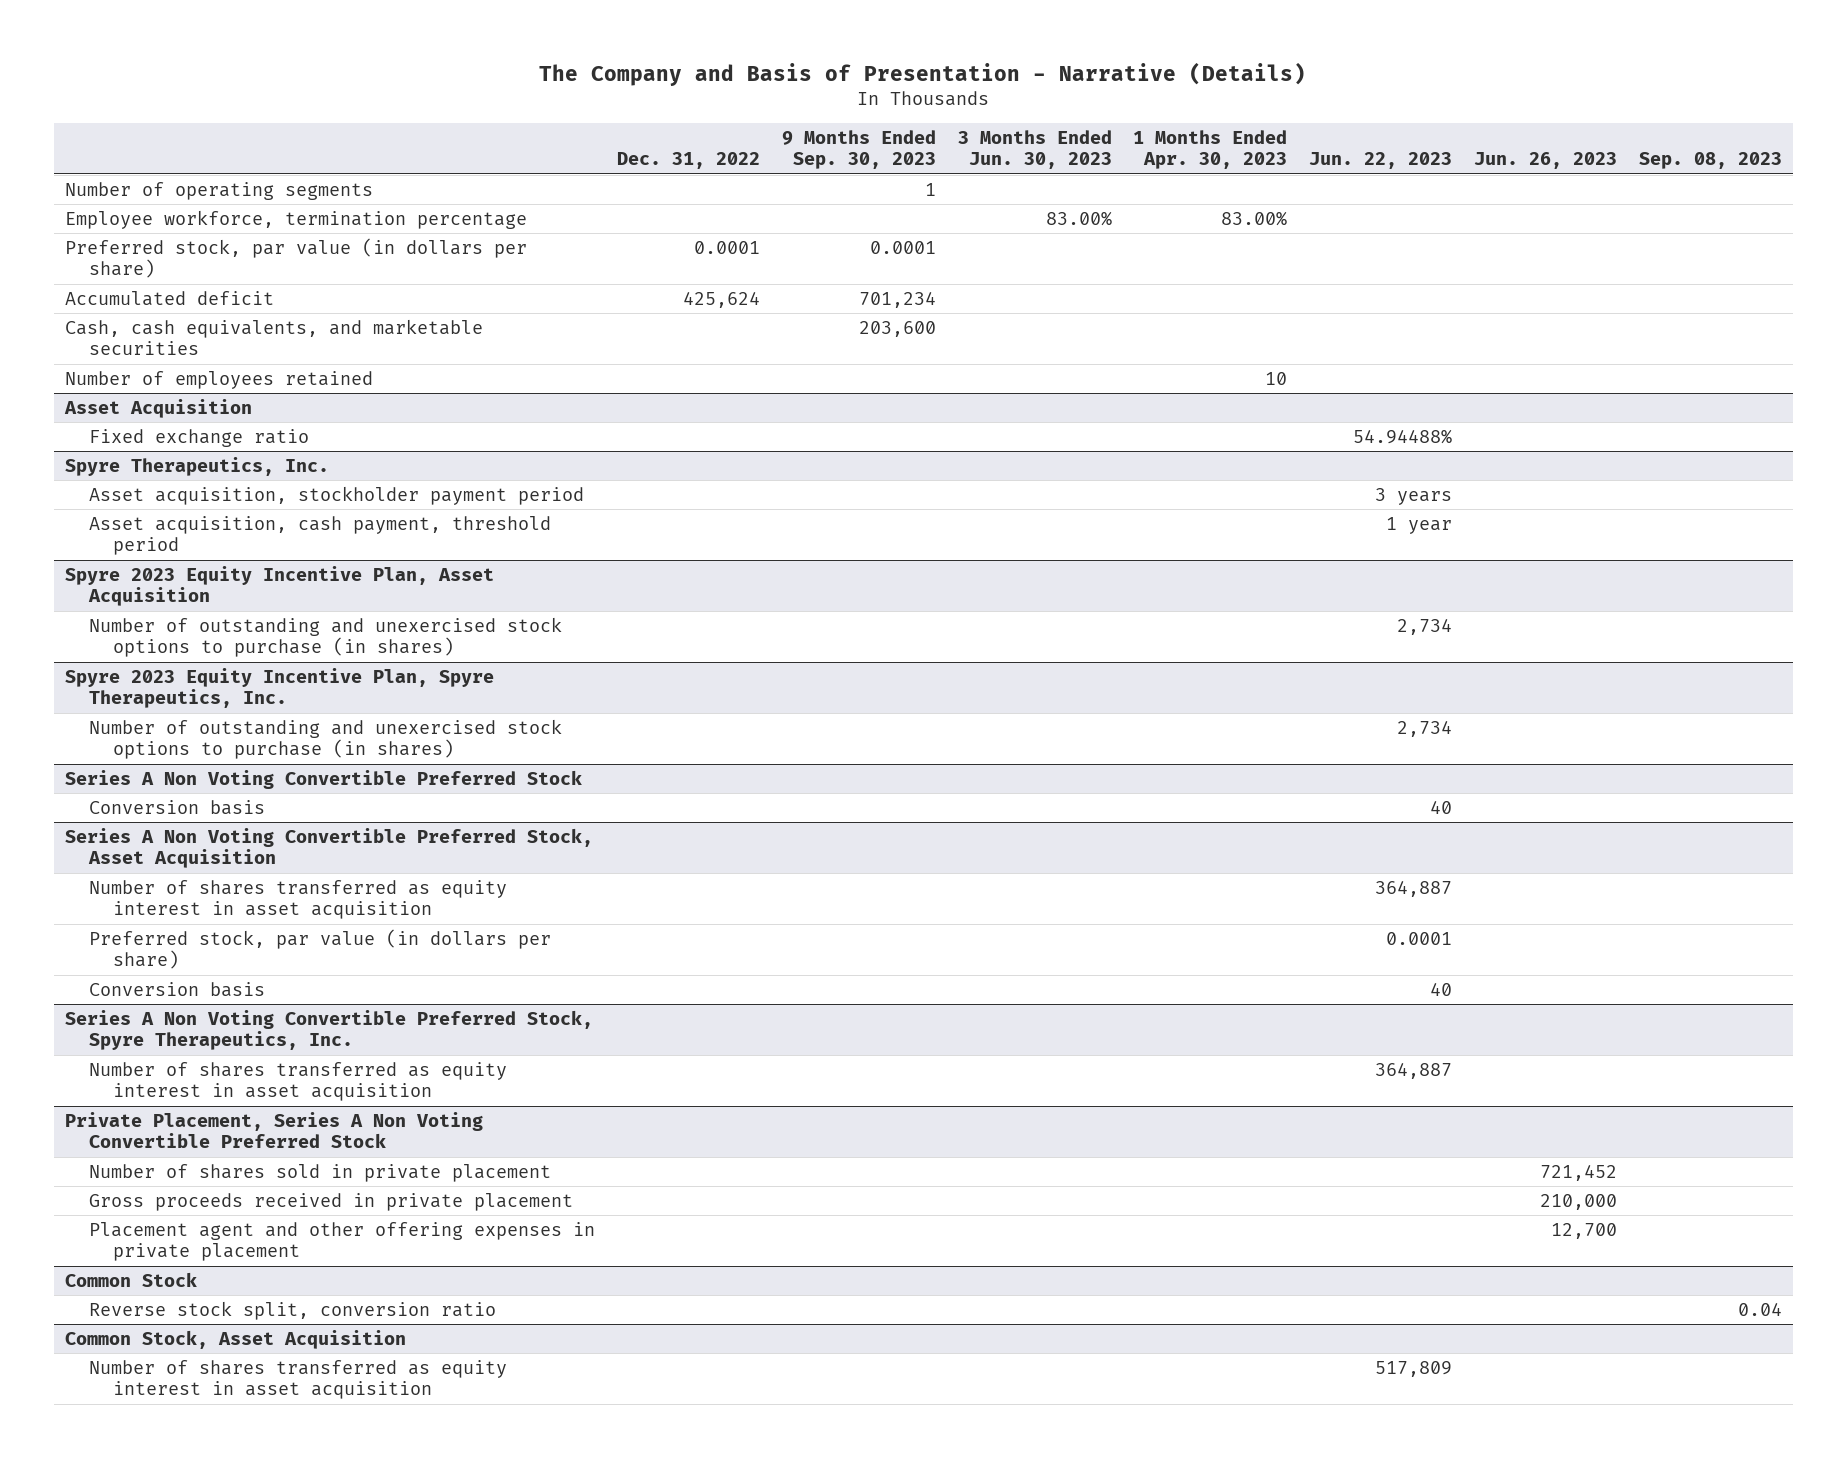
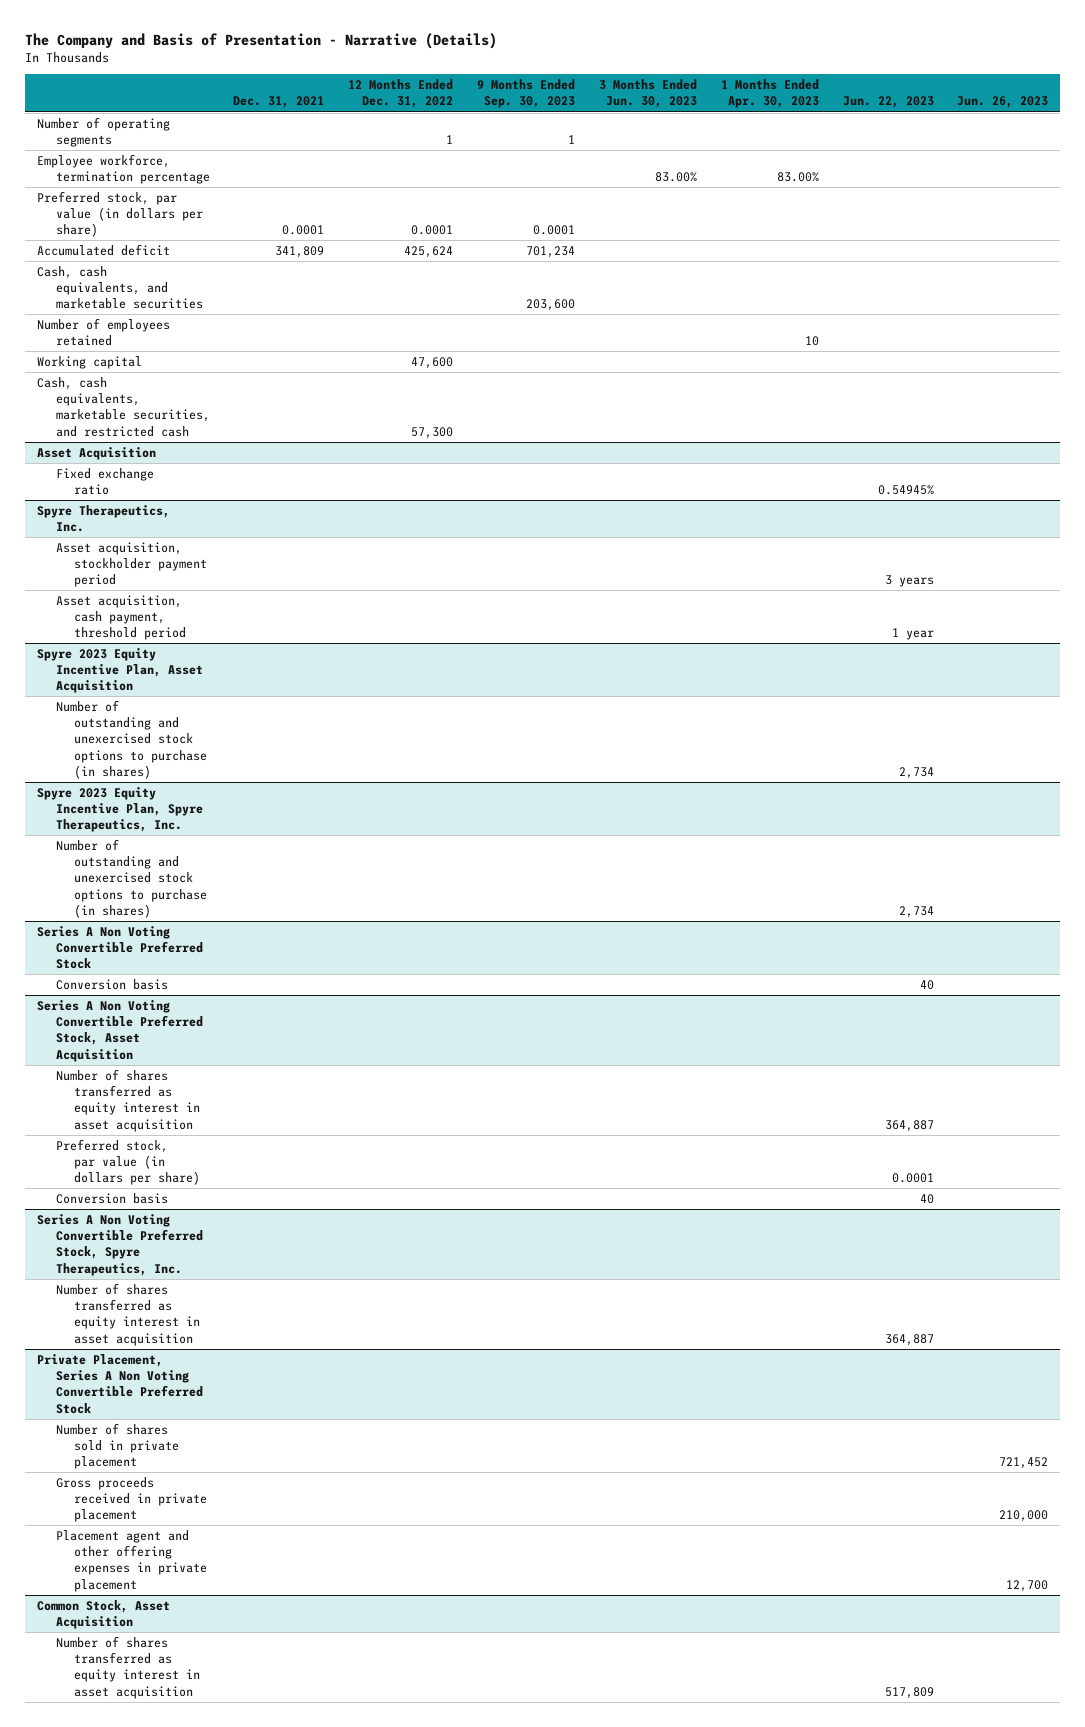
[616,152,760,170] Dec. 31, 2022 -> none
[1639,152,1783,170] Sep. 08, 2023 -> none
none -> [233,96,325,109] Dec. 31, 2021
none -> [348,79,454,109] 12 Months Ended Dec. 31, 2022
none -> [37,355,143,369] Working capital
none -> [37,376,210,437] Cash, cash equivalents, marketable securities, and restricted cash
[1353,428,1453,444] 54.94488% -> [877,485,934,496] 0.54945%
[64,1271,197,1287] Common Stock -> none
[88,1300,496,1320] Reverse stock split, conversion ratio -> none

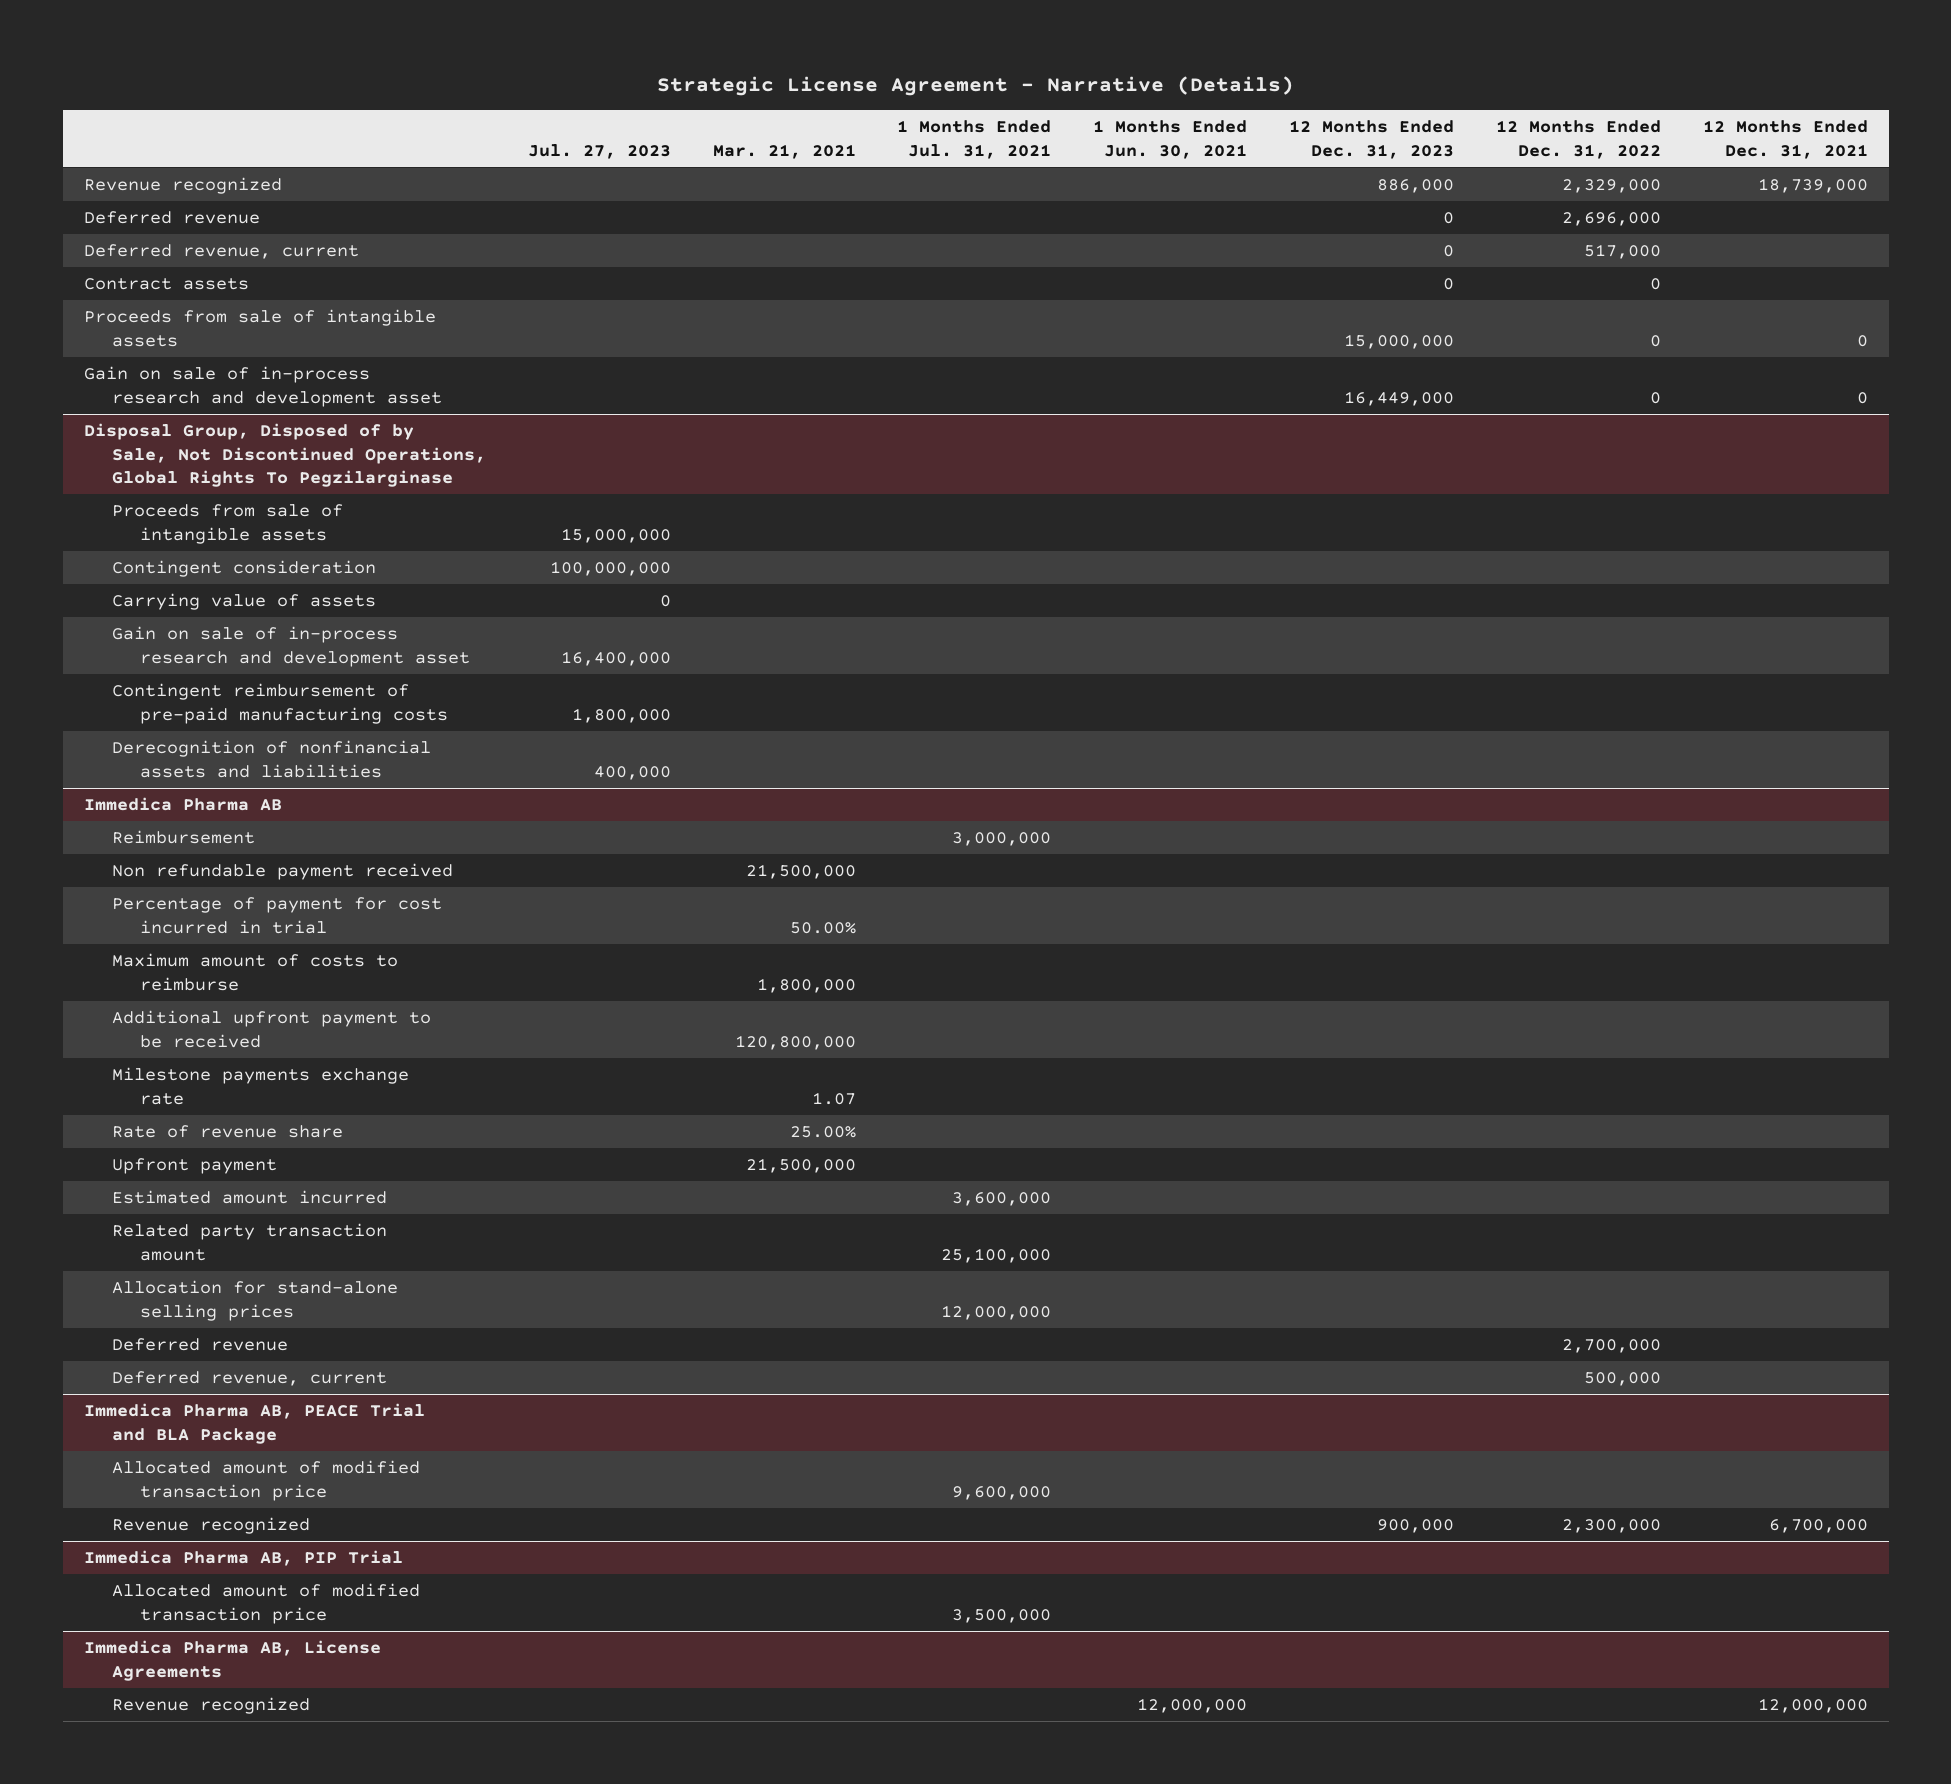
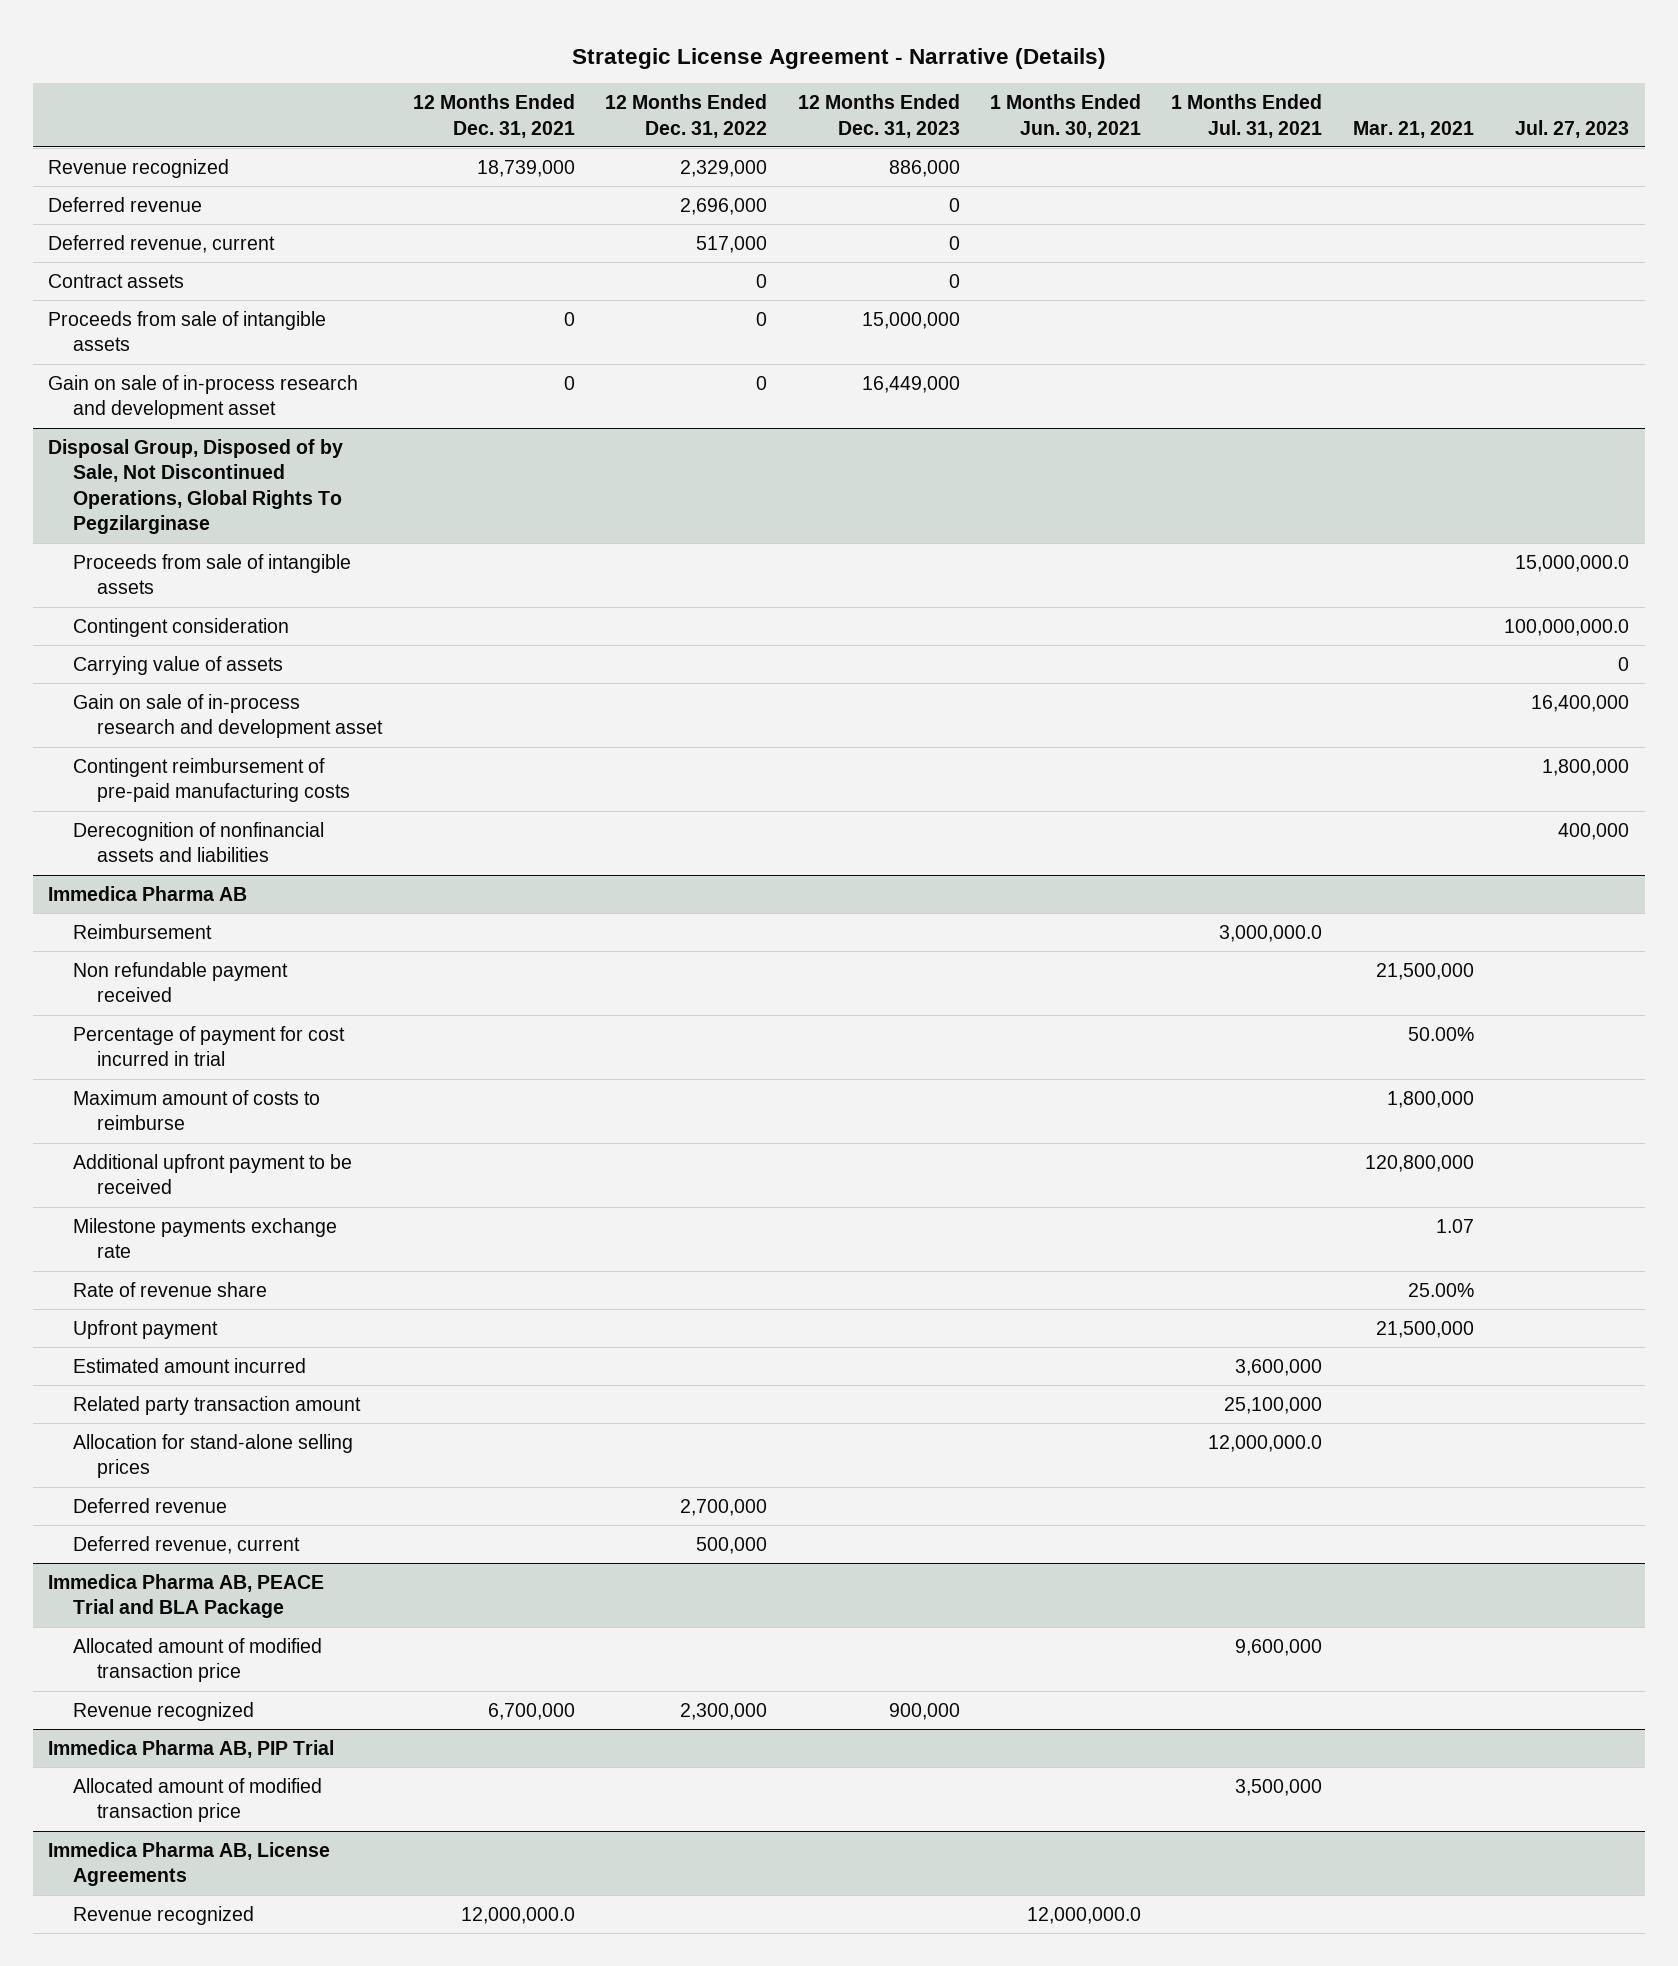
[560,527,671,543] 15,000,000 -> [1515,554,1630,572] 15,000,000.0
[549,560,671,576] 100,000,000 -> [1504,618,1630,636] 100,000,000.0
[952,831,1052,846] 3,000,000 -> [1219,924,1323,942] 3,000,000.0
[941,1304,1052,1320] 12,000,000 -> [1208,1434,1323,1452] 12,000,000.0
[1137,1697,1248,1713] 12,000,000 -> [1026,1906,1141,1924] 12,000,000.0
[1757,1697,1868,1713] 12,000,000 -> [460,1906,575,1924] 12,000,000.0

